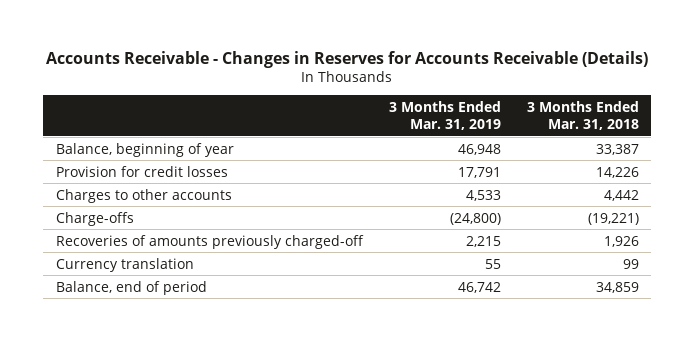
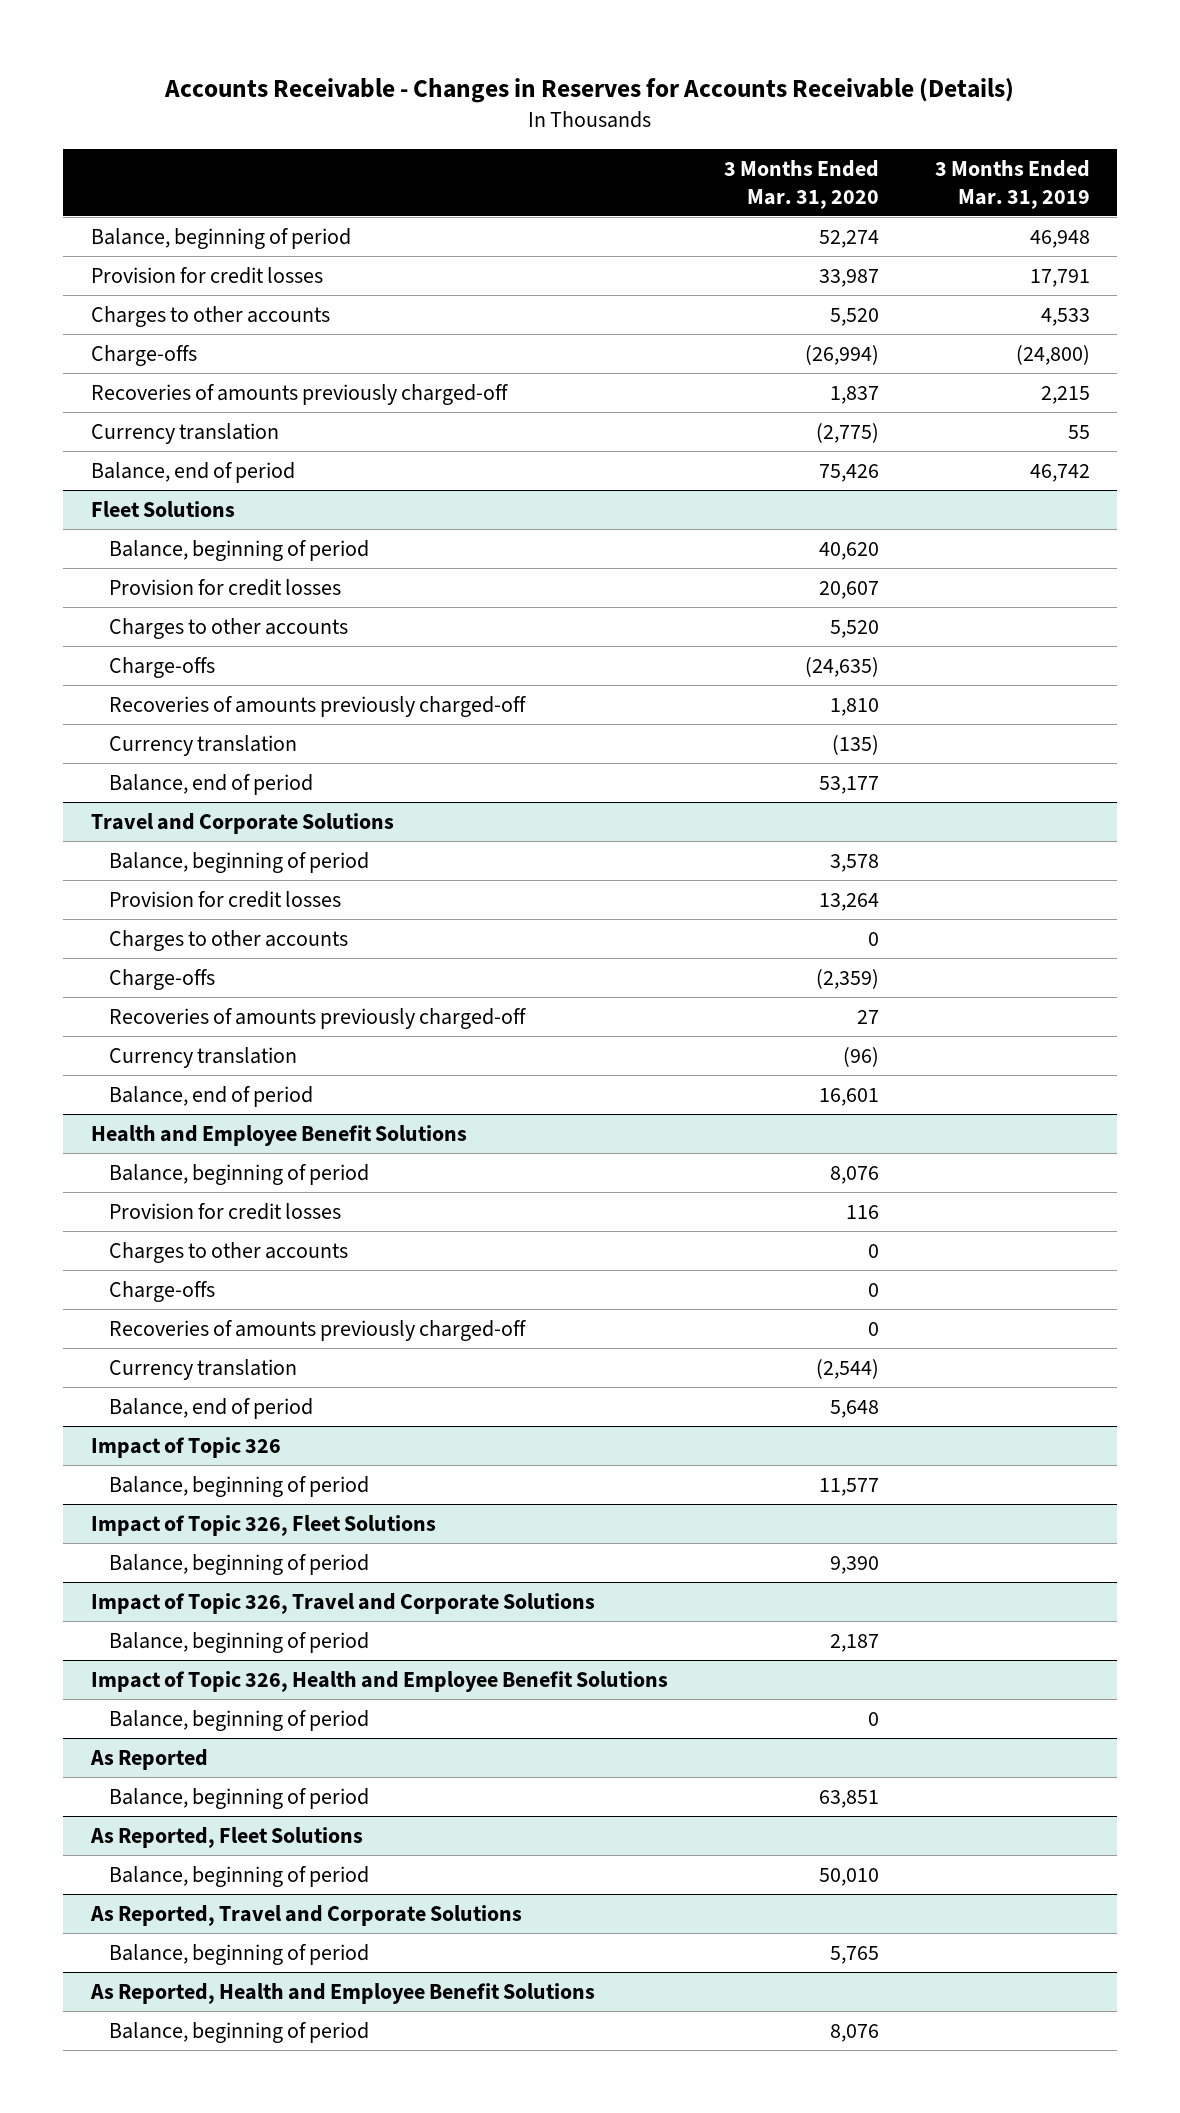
[526,100,639,130] 3 Months Ended Mar. 31, 2018 -> none
none -> [723,159,879,209] 3 Months Ended Mar. 31, 2020
[55,142,234,157] Balance, beginning of year -> [90,227,351,249] Balance, beginning of period
none -> [90,500,235,517] Fleet Solutions
none -> [109,539,370,561] Balance, beginning of period
none -> [109,578,342,596] Provision for credit losses
none -> [109,617,349,639] Charges to other accounts
none -> [109,656,216,678] Charge-offs
none -> [109,695,528,717] Recoveries of amounts previously charged-off
none -> [109,734,298,756] Currency translation
none -> [109,773,314,795] Balance, end of period
none -> [90,812,394,834] Travel and Corporate Solutions
none -> [109,851,370,873] Balance, beginning of period
none -> [109,890,342,908] Provision for credit losses
none -> [109,929,349,951] Charges to other accounts
none -> [109,968,216,990] Charge-offs
none -> [109,1007,528,1029] Recoveries of amounts previously charged-off
none -> [109,1046,298,1068] Currency translation
none -> [109,1085,314,1107] Balance, end of period
none -> [90,1124,467,1146] Health and Employee Benefit Solutions
none -> [109,1163,370,1185] Balance, beginning of period
none -> [109,1202,342,1220] Provision for credit losses
none -> [109,1241,349,1263] Charges to other accounts
none -> [109,1280,216,1302] Charge-offs
none -> [109,1319,528,1341] Recoveries of amounts previously charged-off
none -> [109,1358,298,1380] Currency translation
none -> [109,1397,314,1419] Balance, end of period
none -> [90,1436,281,1458] Impact of Topic 326
none -> [109,1475,370,1497] Balance, beginning of period
none -> [90,1514,436,1536] Impact of Topic 326, Fleet Solutions
none -> [109,1553,370,1575] Balance, beginning of period
none -> [90,1592,595,1614] Impact of Topic 326, Travel and Corporate Solutions
none -> [109,1631,370,1653] Balance, beginning of period
none -> [90,1670,668,1692] Impact of Topic 326, Health and Employee Benefit Solutions
none -> [109,1709,370,1731] Balance, beginning of period
none -> [89,1748,208,1770] As Reported
none -> [109,1787,370,1809] Balance, beginning of period
none -> [89,1826,363,1848] As Reported, Fleet Solutions
none -> [109,1865,370,1887] Balance, beginning of period
none -> [89,1904,522,1926] As Reported, Travel and Corporate Solutions
none -> [109,1943,370,1965] Balance, beginning of period
none -> [89,1982,595,2004] As Reported, Health and Employee Benefit Solutions
none -> [109,2021,370,2043] Balance, beginning of period

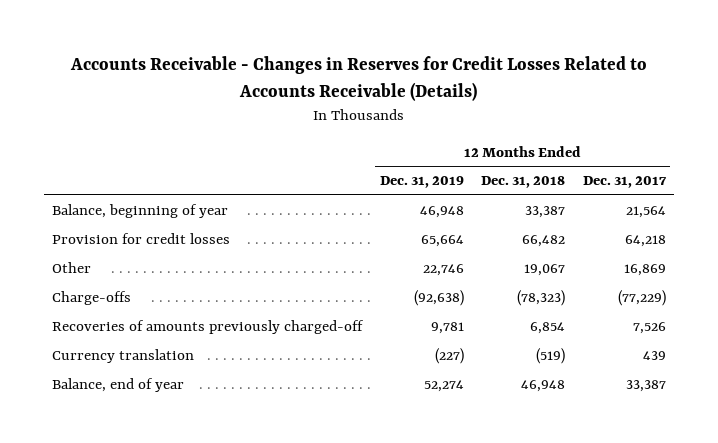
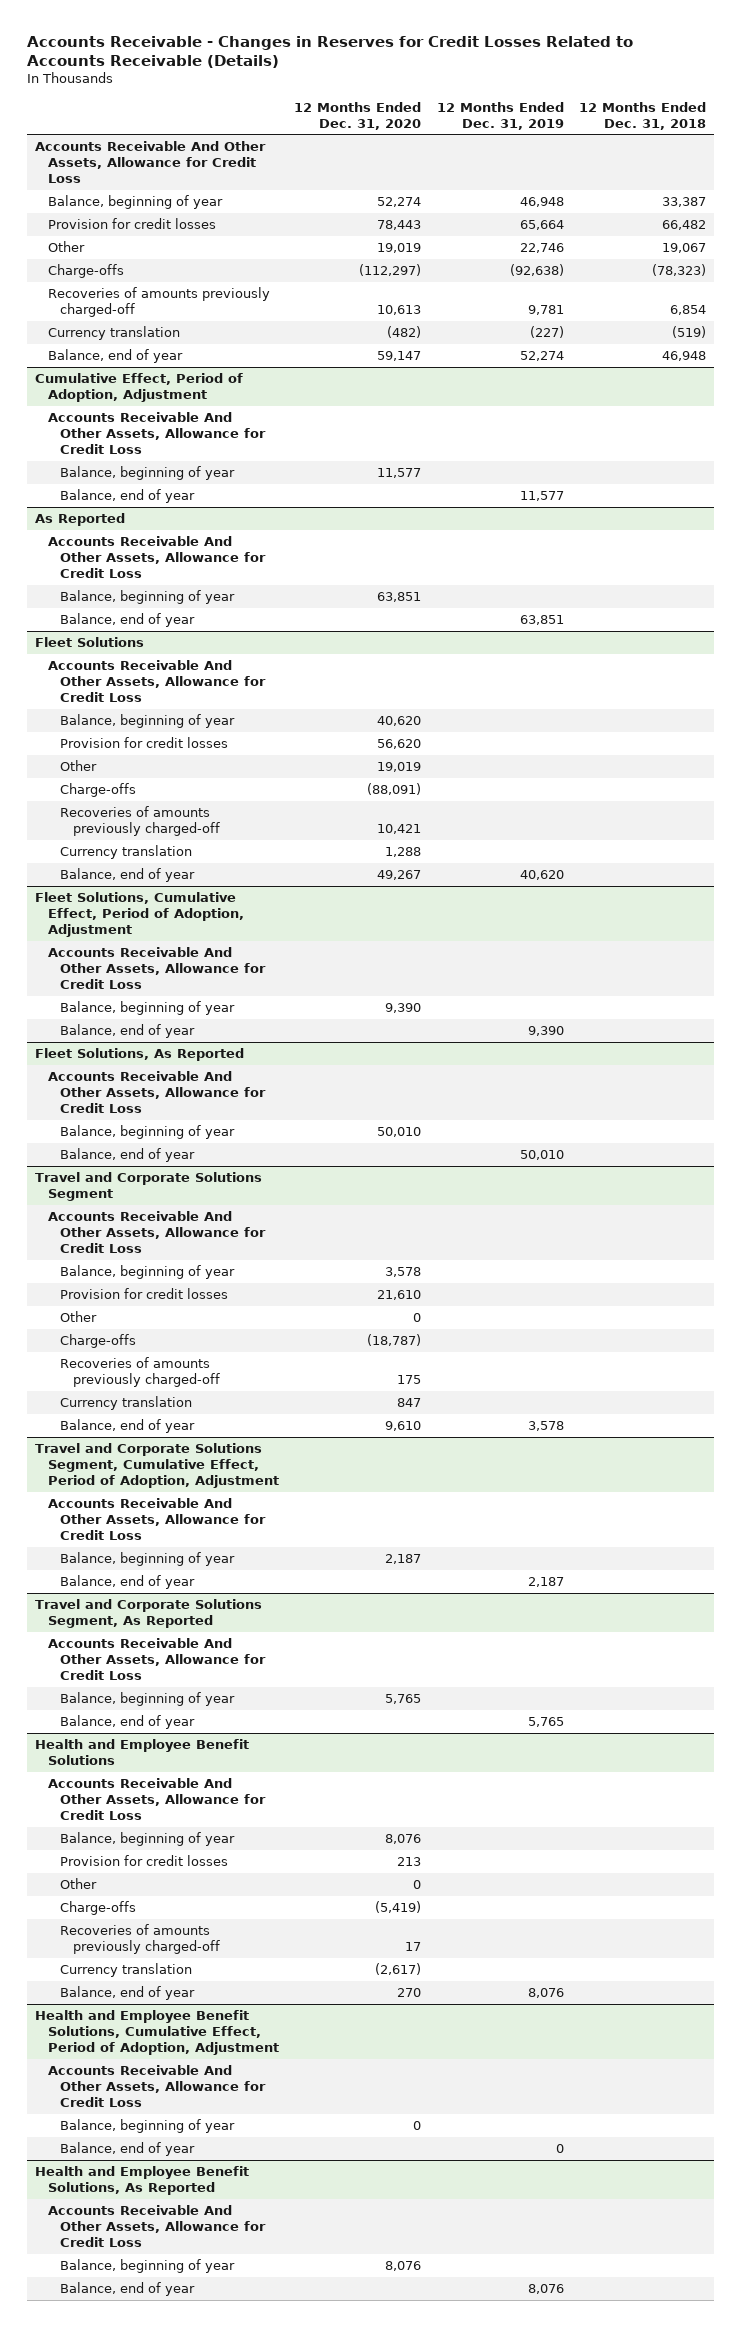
[582,176,667,189] Dec. 31, 2017 -> none
none -> [294,101,422,130] 12 Months Ended Dec. 31, 2020
none -> [35,140,267,184] Accounts Receivable And Other Assets, Allowance for Credit Loss
none -> [35,372,244,403] Cumulative Effect, Period of Adoption, Adjustment
none -> [47,411,267,455] Accounts Receivable And Other Assets, Allowance for Credit Loss
none -> [60,465,236,480] Balance, beginning of year
none -> [60,488,196,503] Balance, end of year
none -> [35,512,126,526] As Reported
none -> [47,535,267,579] Accounts Receivable And Other Assets, Allowance for Credit Loss
none -> [60,589,236,604] Balance, beginning of year
none -> [60,612,196,627] Balance, end of year
none -> [35,636,145,647] Fleet Solutions
none -> [47,659,267,703] Accounts Receivable And Other Assets, Allowance for Credit Loss
none -> [60,713,236,728] Balance, beginning of year
none -> [60,736,229,748] Provision for credit losses
none -> [60,759,98,771] Other
none -> [60,782,137,797] Charge-offs
none -> [60,805,221,837] Recoveries of amounts previously charged-off
none -> [60,844,193,859] Currency translation
none -> [60,867,196,882] Balance, end of year
none -> [35,891,244,938] Fleet Solutions, Cumulative Effect, Period of Adoption, Adjustment
none -> [47,946,267,990] Accounts Receivable And Other Assets, Allowance for Credit Loss
none -> [60,1000,236,1015] Balance, beginning of year
none -> [60,1023,196,1038] Balance, end of year
none -> [35,1047,245,1061] Fleet Solutions, As Reported
none -> [47,1070,267,1114] Accounts Receivable And Other Assets, Allowance for Credit Loss
none -> [60,1124,236,1139] Balance, beginning of year
none -> [60,1147,196,1162] Balance, end of year
none -> [35,1171,263,1202] Travel and Corporate Solutions Segment
none -> [47,1210,267,1254] Accounts Receivable And Other Assets, Allowance for Credit Loss
none -> [60,1264,236,1279] Balance, beginning of year
none -> [60,1287,229,1299] Provision for credit losses
none -> [60,1310,98,1322] Other
none -> [60,1333,137,1348] Charge-offs
none -> [60,1356,221,1388] Recoveries of amounts previously charged-off
none -> [60,1395,193,1410] Currency translation
none -> [60,1418,196,1433] Balance, end of year
none -> [35,1442,279,1489] Travel and Corporate Solutions Segment, Cumulative Effect, Period of Adoption, Adjustment
none -> [47,1497,267,1541] Accounts Receivable And Other Assets, Allowance for Credit Loss
none -> [60,1551,236,1566] Balance, beginning of year
none -> [60,1574,196,1589] Balance, end of year
none -> [35,1598,263,1629] Travel and Corporate Solutions Segment, As Reported
none -> [47,1637,267,1681] Accounts Receivable And Other Assets, Allowance for Credit Loss
none -> [60,1691,236,1706] Balance, beginning of year
none -> [60,1714,196,1729] Balance, end of year
none -> [35,1738,250,1766] Health and Employee Benefit Solutions
none -> [47,1777,267,1821] Accounts Receivable And Other Assets, Allowance for Credit Loss
none -> [60,1831,236,1846] Balance, beginning of year
none -> [60,1854,229,1866] Provision for credit losses
none -> [60,1877,98,1889] Other
none -> [60,1900,137,1915] Charge-offs
none -> [60,1923,221,1955] Recoveries of amounts previously charged-off
none -> [60,1962,193,1977] Currency translation
none -> [60,1985,196,2000] Balance, end of year
none -> [35,2009,279,2056] Health and Employee Benefit Solutions, Cumulative Effect, Period of Adoption, Adjustment
none -> [47,2064,267,2108] Accounts Receivable And Other Assets, Allowance for Credit Loss
none -> [60,2118,236,2133] Balance, beginning of year
none -> [60,2141,196,2156] Balance, end of year
none -> [35,2165,250,2196] Health and Employee Benefit Solutions, As Reported
none -> [47,2204,267,2248] Accounts Receivable And Other Assets, Allowance for Credit Loss
none -> [60,2258,236,2273] Balance, beginning of year
none -> [60,2281,196,2296] Balance, end of year

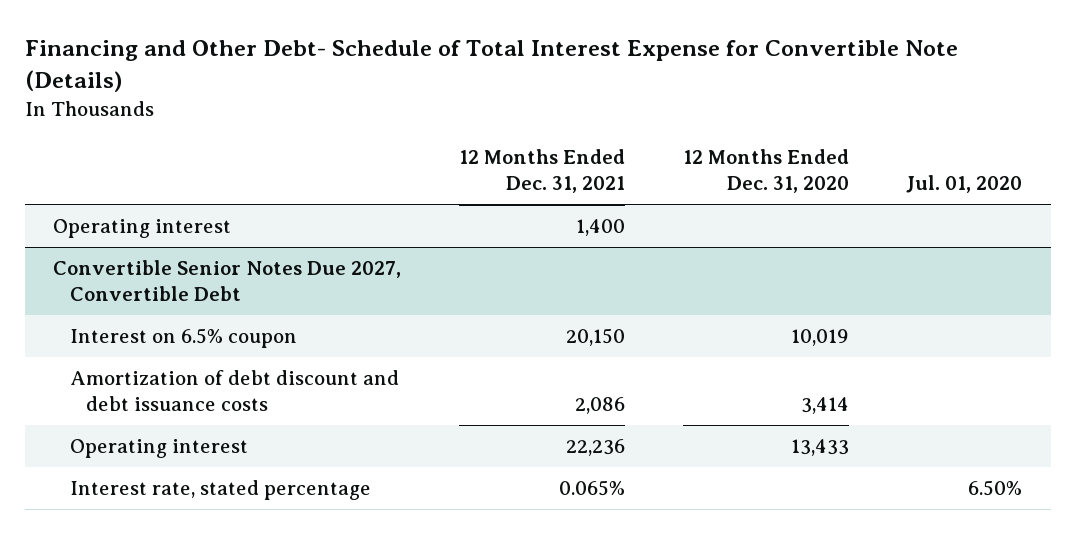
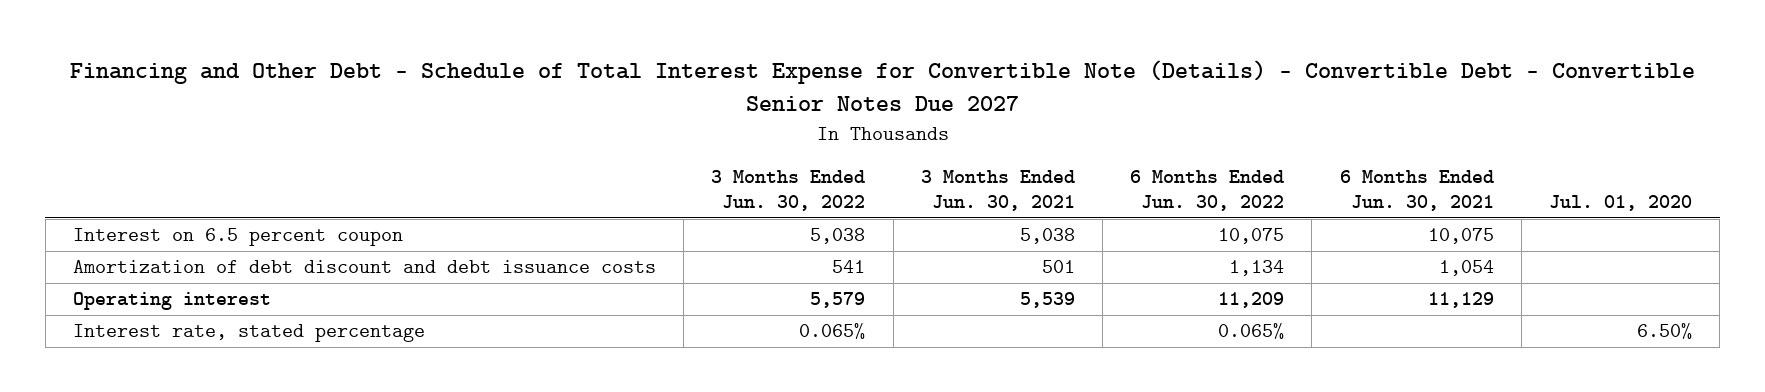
[24,40,958,93] Financing and Other Debt- Schedule of Total Interest Expense for Convertible Note (Details) -> [69,60,1695,111] Financing and Other Debt - Schedule of Total Interest Expense for Convertible Note (Details) - Convertible Debt - Convertible Senior Notes Due 2027
[459,149,626,194] 12 Months Ended Dec. 31, 2021 -> none
[682,149,849,194] 12 Months Ended Dec. 31, 2020 -> none
none -> [711,169,866,212] 3 Months Ended Jun. 30, 2022
none -> [920,169,1075,212] 3 Months Ended Jun. 30, 2021
none -> [1130,169,1285,212] 6 Months Ended Jun. 30, 2022
none -> [1339,169,1494,212] 6 Months Ended Jun. 30, 2021
none -> [72,228,403,247] Interest on 6.5 percent coupon
none -> [72,260,656,274] Amortization of debt discount and debt issuance costs
[53,259,402,302] Convertible Senior Notes Due 2027, Convertible Debt -> none
[69,327,297,348] Interest on 6.5% coupon -> none
[69,369,399,412] Amortization of debt discount and debt issuance costs -> none
[69,438,248,458] Operating interest -> none
[69,479,371,500] Interest rate, stated percentage -> none
none -> [72,324,425,343] Interest rate, stated percentage

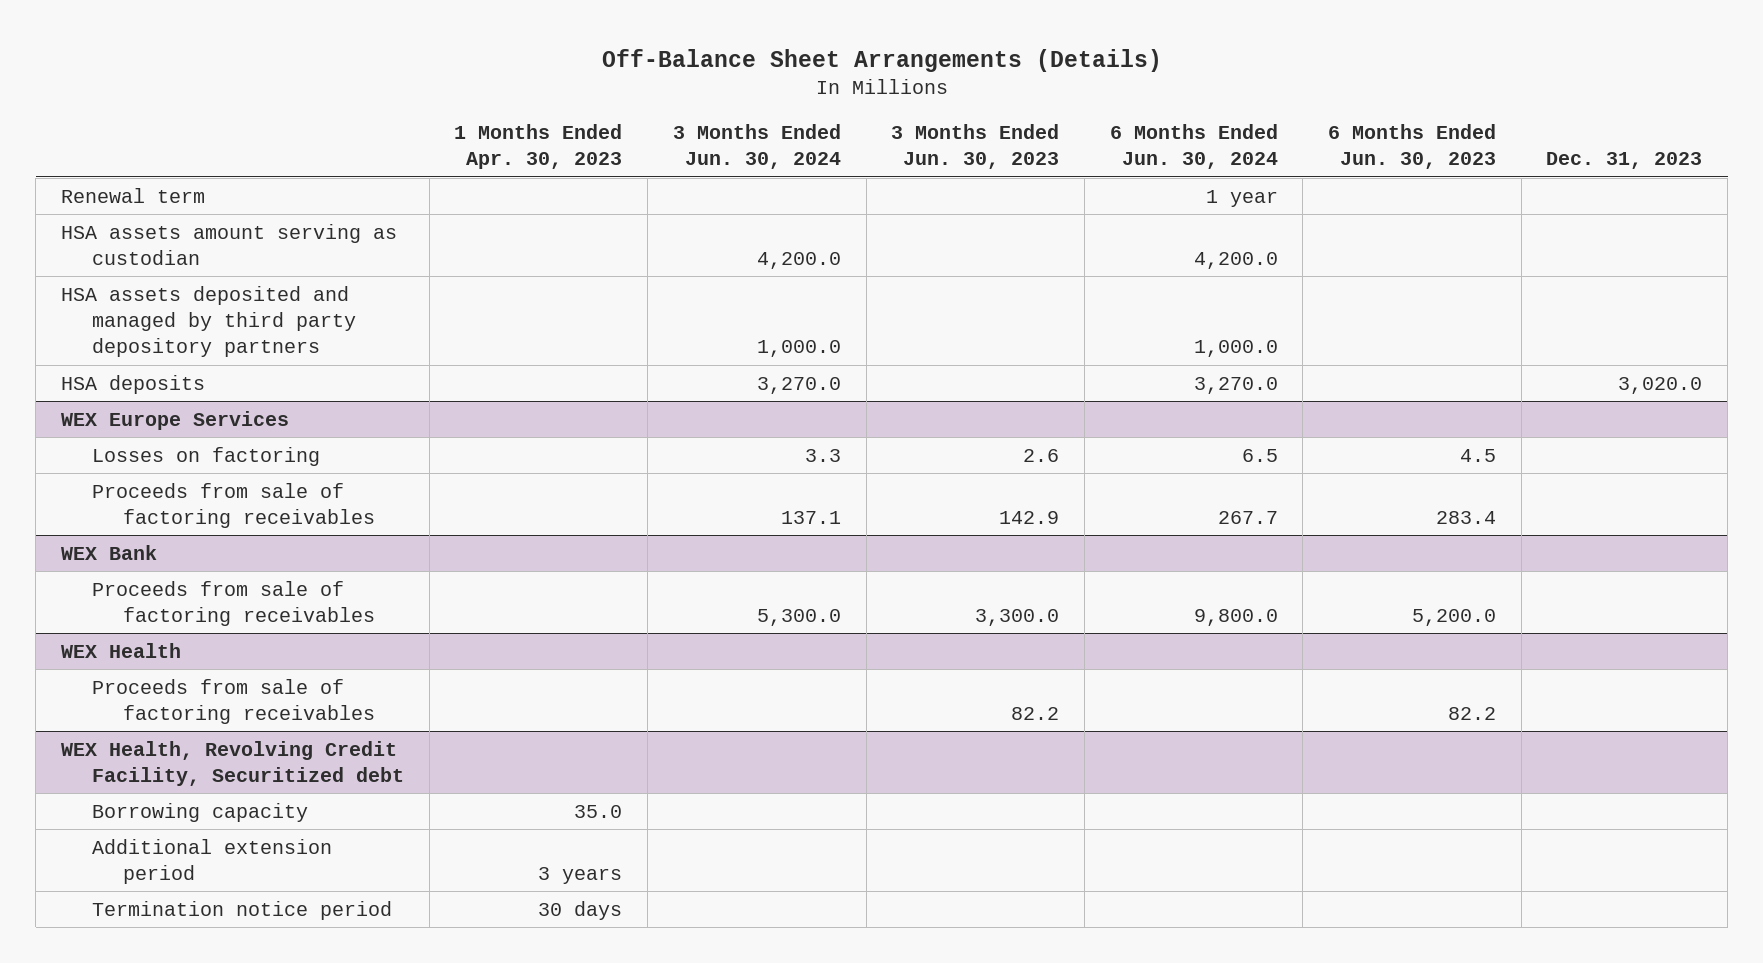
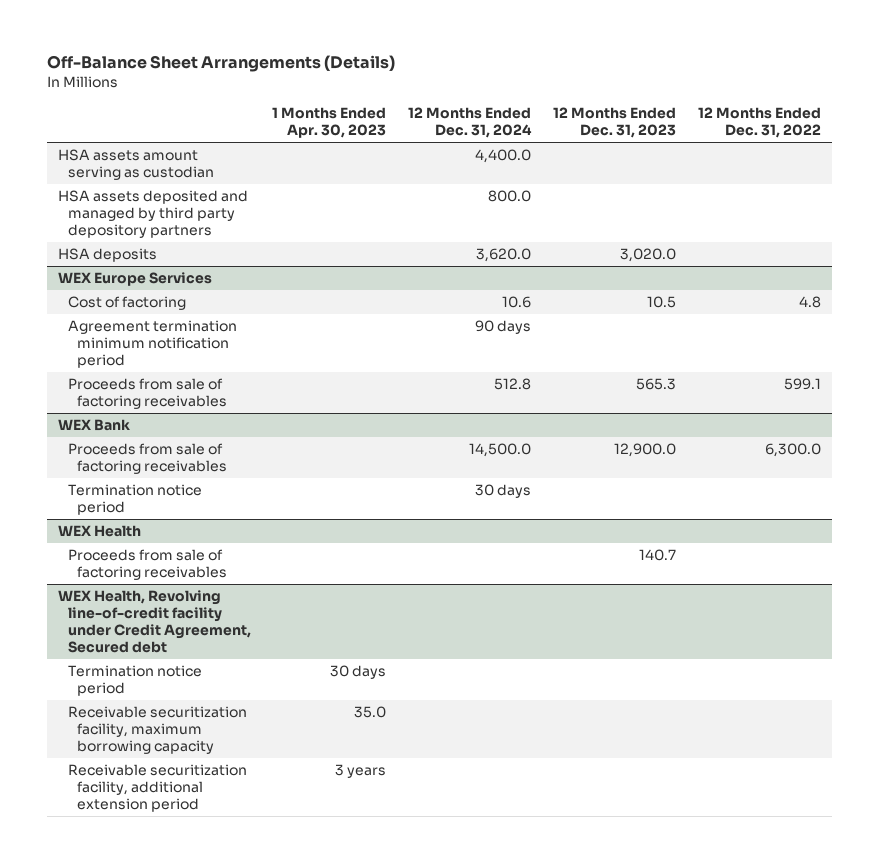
[672,124,841,170] 3 Months Ended Jun. 30, 2024 -> none
[891,124,1060,170] 3 Months Ended Jun. 30, 2023 -> none
[1109,124,1278,170] 6 Months Ended Jun. 30, 2024 -> none
[1328,124,1497,170] 6 Months Ended Jun. 30, 2023 -> none
[1546,152,1703,170] Dec. 31, 2023 -> none
none -> [408,107,533,139] 12 Months Ended Dec. 31, 2024
none -> [553,107,677,139] 12 Months Ended Dec. 31, 2023
none -> [698,107,822,139] 12 Months Ended Dec. 31, 2022
[60,187,205,203] Renewal term -> none
[92,446,321,466] Losses on factoring -> [67,296,186,311] Cost of factoring
none -> [67,320,237,368] Agreement termination minimum notification period
none -> [67,484,202,516] Termination notice period
[92,802,309,822] Borrowing capacity -> none
[92,838,333,884] Additional extension period -> none
[60,740,405,786] WEX Health, Revolving Credit Facility, Securitized debt -> [57,590,251,653] WEX Health, Revolving line-of-credit facility under Credit Agreement, Secured debt
none -> [67,706,247,754] Receivable securitization facility, maximum borrowing capacity
none -> [67,764,247,812] Receivable securitization facility, additional extension period

